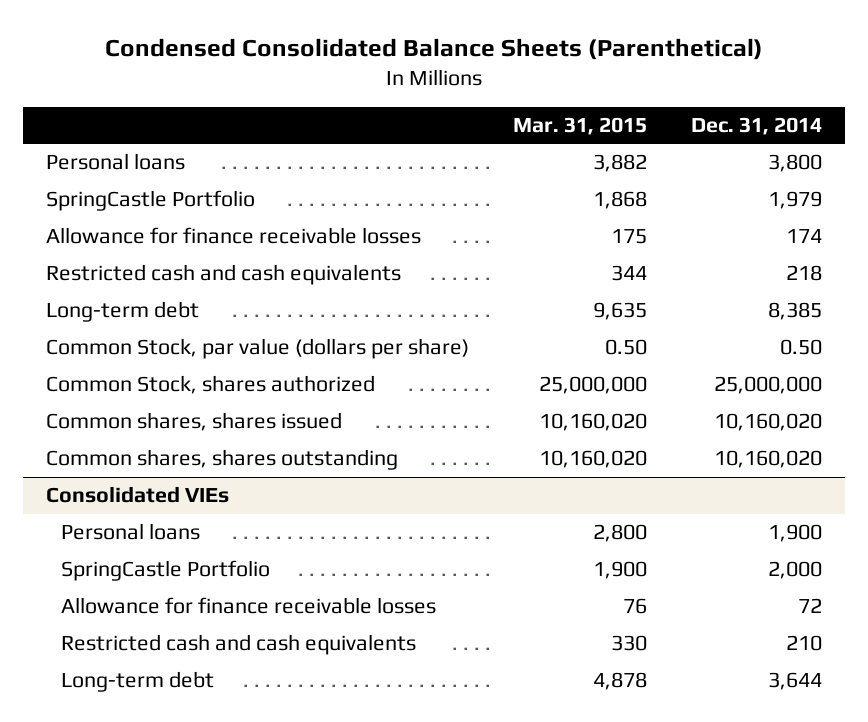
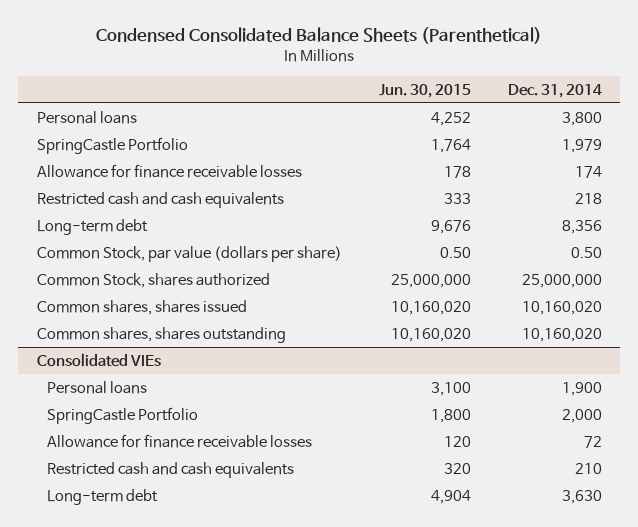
[512,116,647,135] Mar. 31, 2015 -> none
none -> [378,83,471,98] Jun. 30, 2015
[768,302,823,321] 8,385 -> [561,219,602,234] 8,356
[768,672,823,691] 3,644 -> [561,489,602,504] 3,630

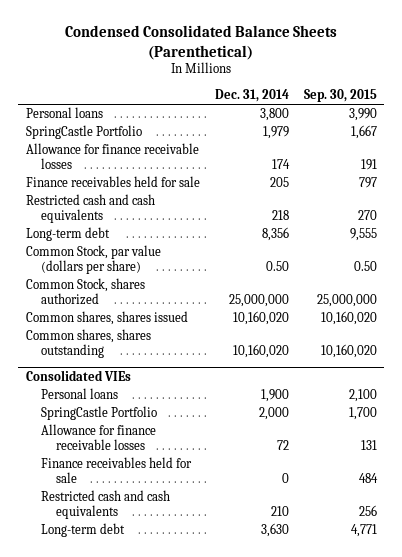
[378,83,471,98] Jun. 30, 2015 -> none
none -> [303,89,377,103] Sep. 30, 2015
none -> [25,176,200,188] Finance receivables held for sale
none -> [40,457,192,484] Finance receivables held for sale

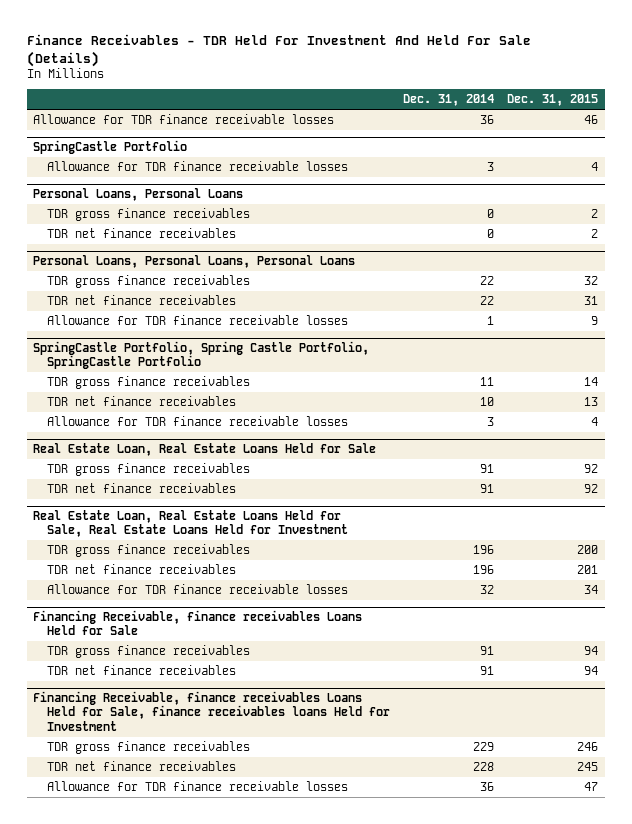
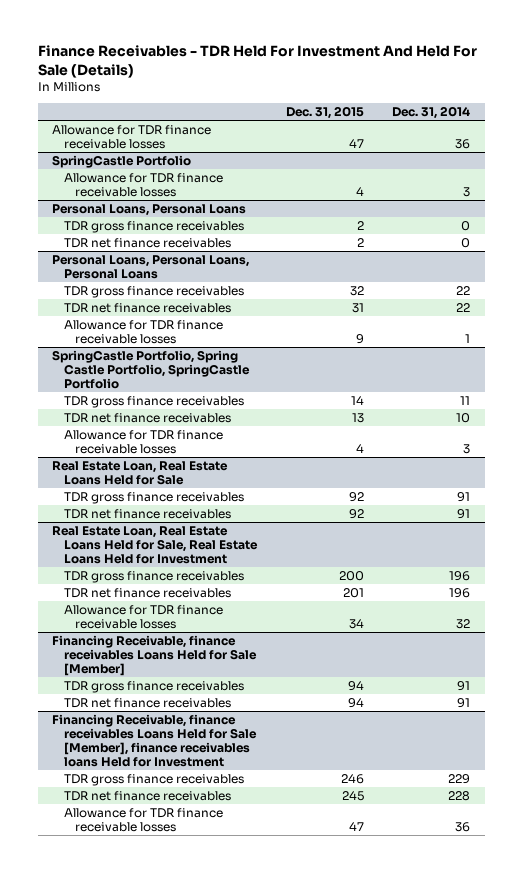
[584,114,599,124] 46 -> [348,139,364,149] 47
[33,610,363,636] Financing Receivable, finance receivables Loans Held for Sale -> [52,635,257,677] Financing Receivable, finance receivables Loans Held for Sale [Member]
[33,691,391,731] Financing Receivable, finance receivables Loans Held for Sale, finance receivables loans Held for Investment -> [52,714,257,768] Financing Receivable, finance receivables Loans Held for Sale [Member], finance receivables loans Held for Investment

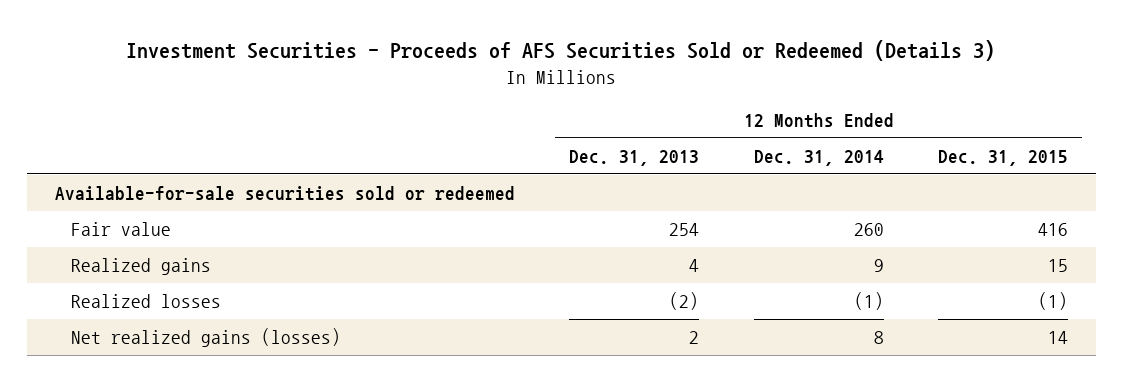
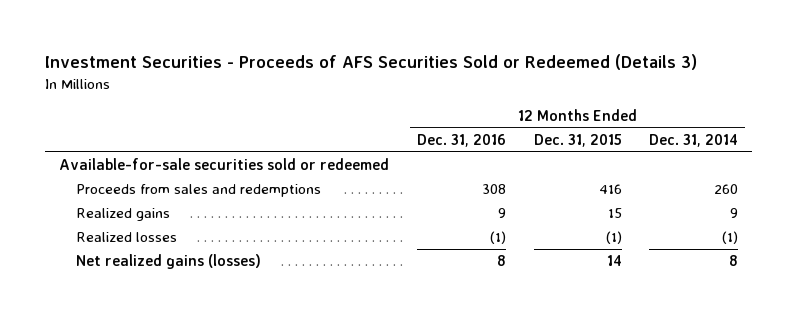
[569,149,700,166] Dec. 31, 2013 -> none
none -> [416,133,506,147] Dec. 31, 2016
[71,222,172,237] Fair value -> [75,184,321,198] Proceeds from sales and redemptions

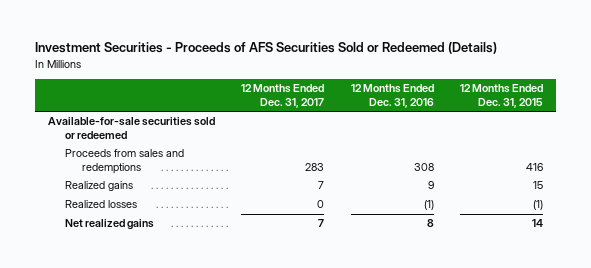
[44,54,697,71] Investment Securities - Proceeds of AFS Securities Sold or Redeemed (Details 3) -> [34,42,497,55] Investment Securities - Proceeds of AFS Securities Sold or Redeemed (Details)
[649,133,739,147] Dec. 31, 2014 -> none
none -> [241,84,325,108] 12 Months Ended Dec. 31, 2017
[75,254,261,270] Net realized gains (losses) -> [64,219,154,231] Net realized gains

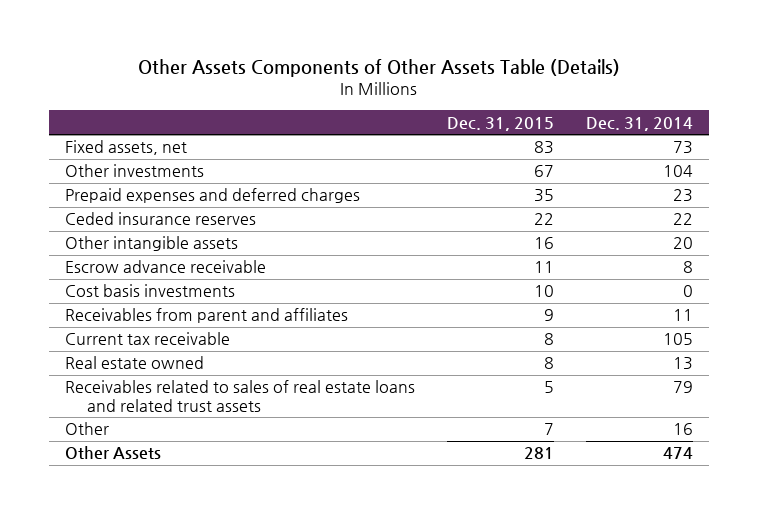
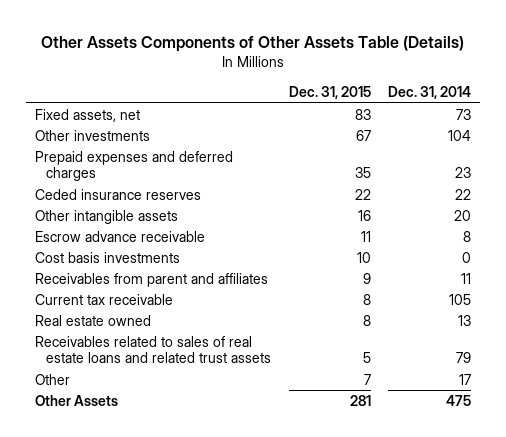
[673,423,694,436] 16 -> [459,373,472,385] 17
[663,447,694,460] 474 -> [446,394,472,406] 475

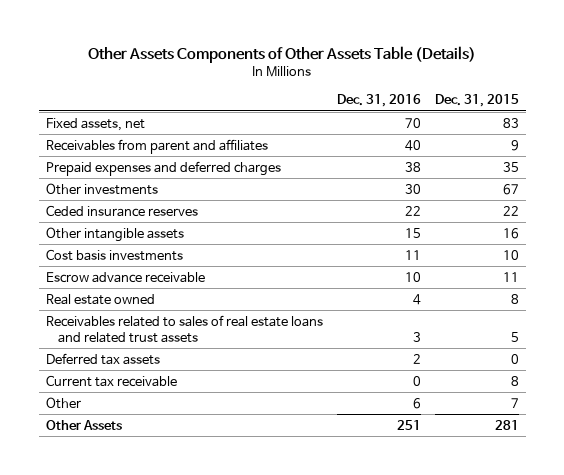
[388,86,472,100] Dec. 31, 2014 -> none
none -> [336,93,421,107] Dec. 31, 2016
[35,272,269,287] Receivables from parent and affiliates -> [45,138,268,154] Receivables from parent and affiliates
[35,129,151,141] Other investments -> [45,182,158,195] Other investments
[35,230,206,242] Escrow advance receivable -> [45,271,205,283] Escrow advance receivable
none -> [45,352,160,365] Deferred tax assets
[35,293,174,305] Current tax receivable -> [45,374,177,387] Current tax receivable

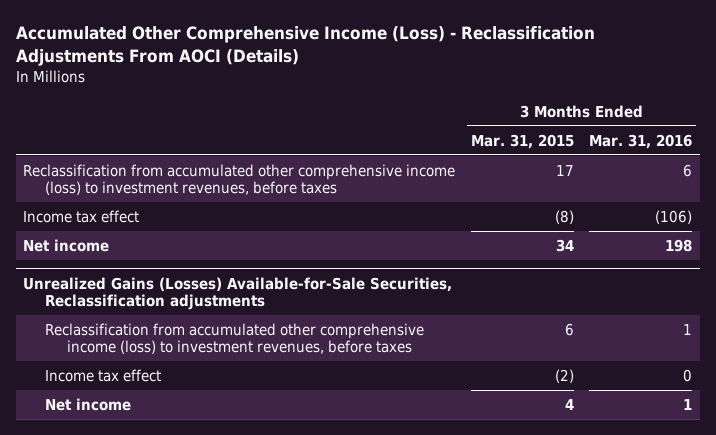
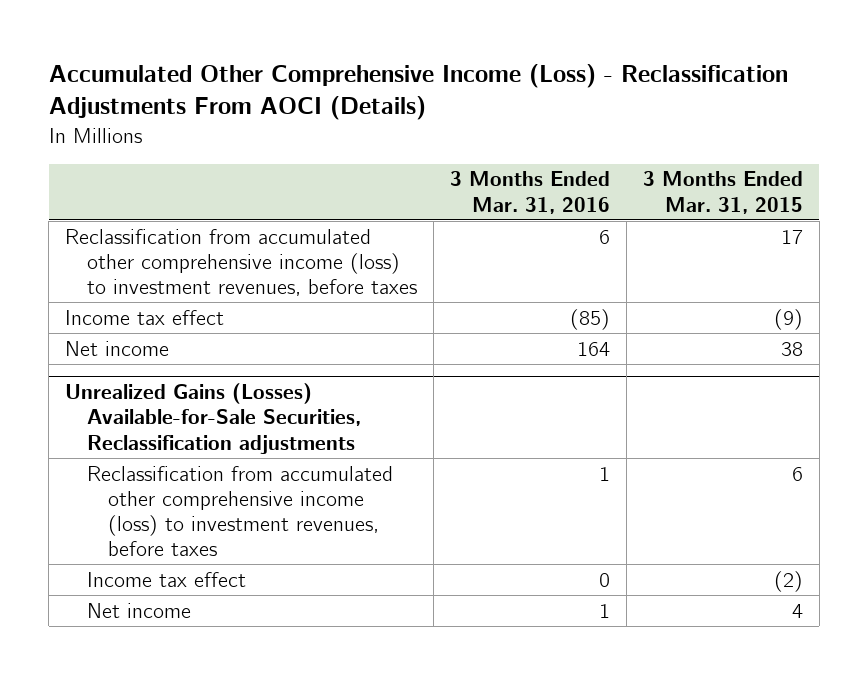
[554,209,574,224] (8) -> [773,308,803,330] (9)
[655,209,693,224] (106) -> [569,308,610,330] (85)
[555,238,574,252] 34 -> [780,341,803,356] 38
[665,238,693,252] 198 -> [576,341,610,356] 164

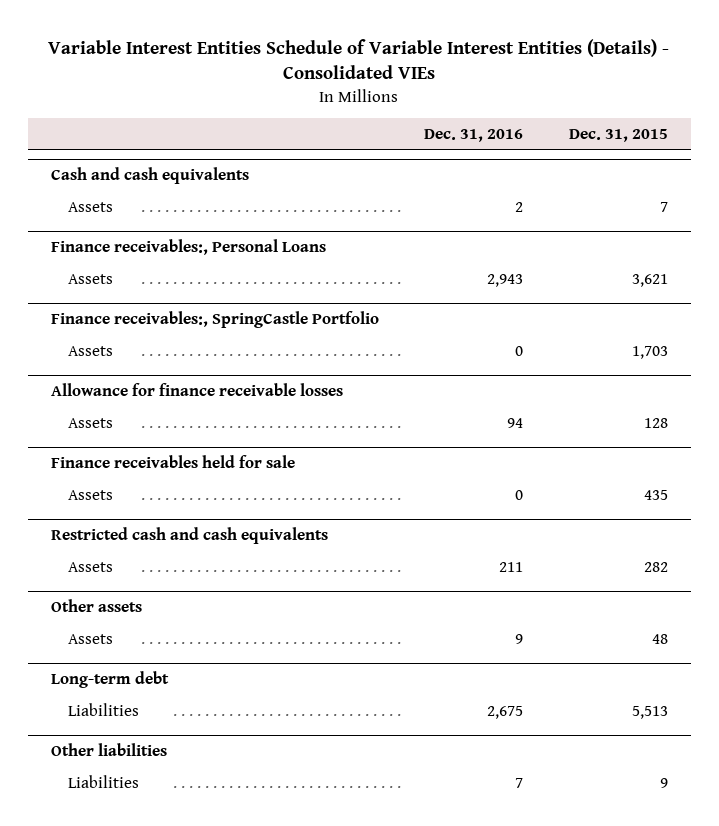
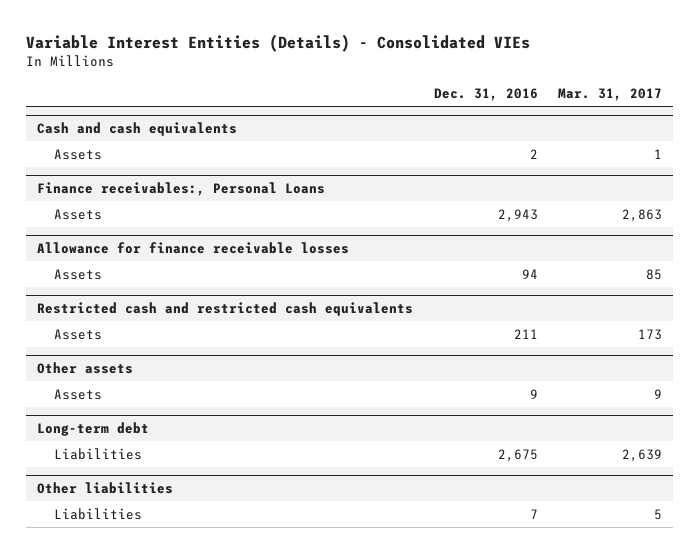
[48,38,670,80] Variable Interest Entities Schedule of Variable Interest Entities (Details) - Consolidated VIEs -> [26,33,531,52] Variable Interest Entities (Details) - Consolidated VIEs
[568,129,668,143] Dec. 31, 2015 -> none
none -> [558,87,663,101] Mar. 31, 2017
[50,311,379,329] Finance receivables:, SpringCastle Portfolio -> none
[67,345,113,356] Assets -> none
[50,455,295,469] Finance receivables held for sale -> none
[67,489,113,500] Assets -> none
[50,527,328,545] Restricted cash and cash equivalents -> [36,302,413,317] Restricted cash and restricted cash equivalents

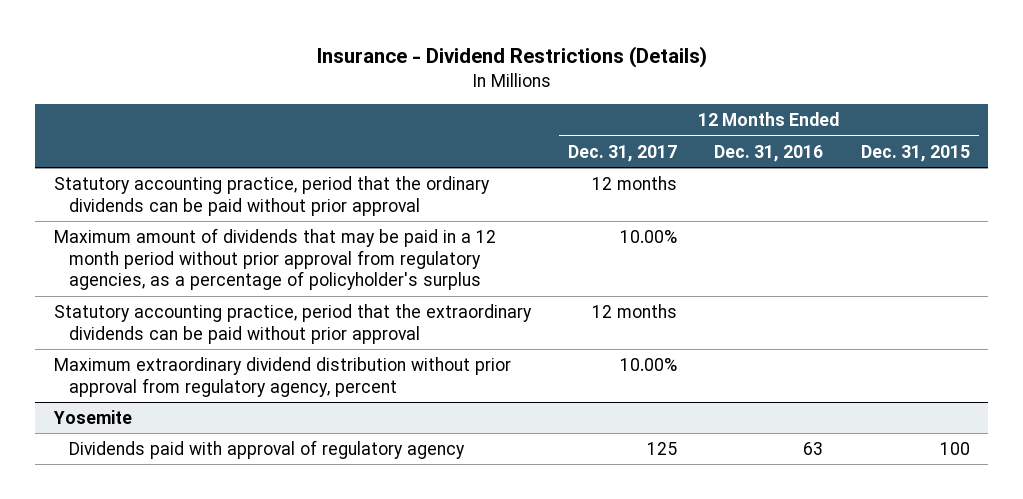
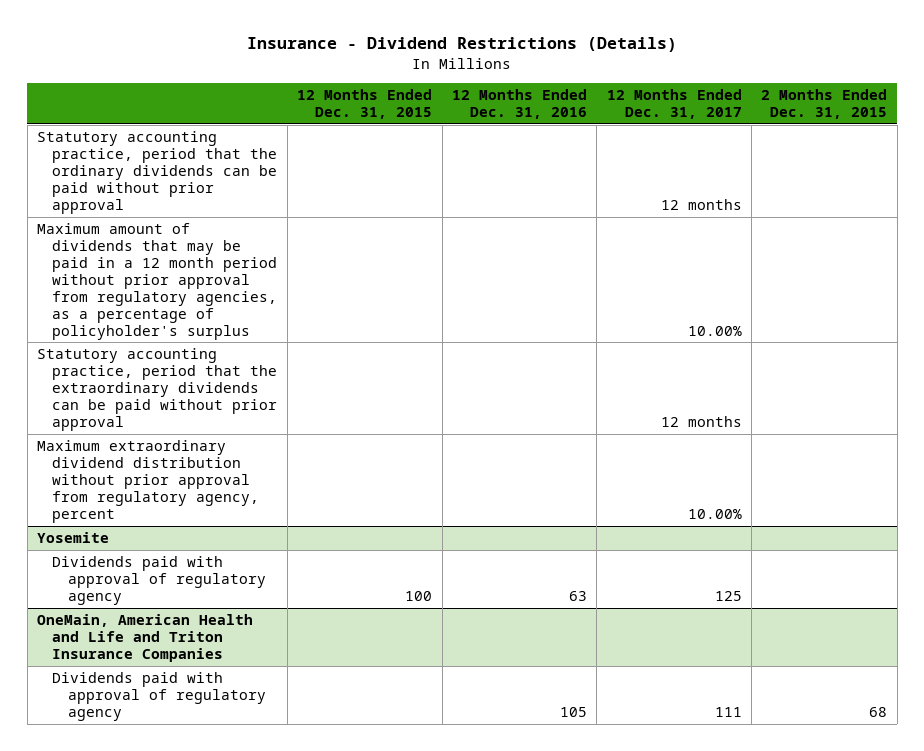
none -> [761,89,888,120] 2 Months Ended Dec. 31, 2015
none -> [37,614,254,662] OneMain, American Health and Life and Triton Insurance Companies
none -> [52,672,266,721] Dividends paid with approval of regulatory agency

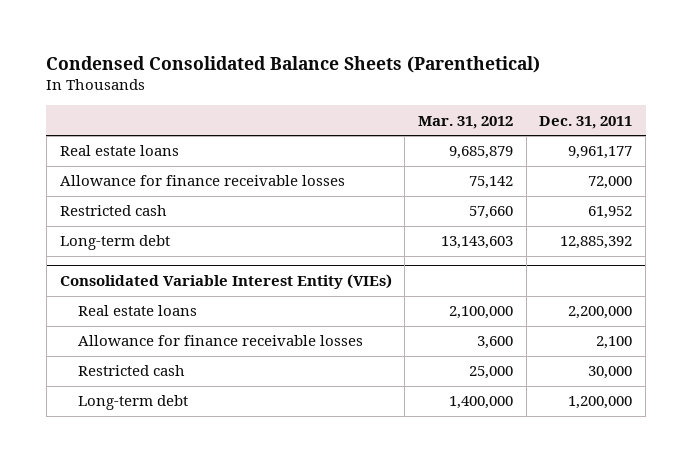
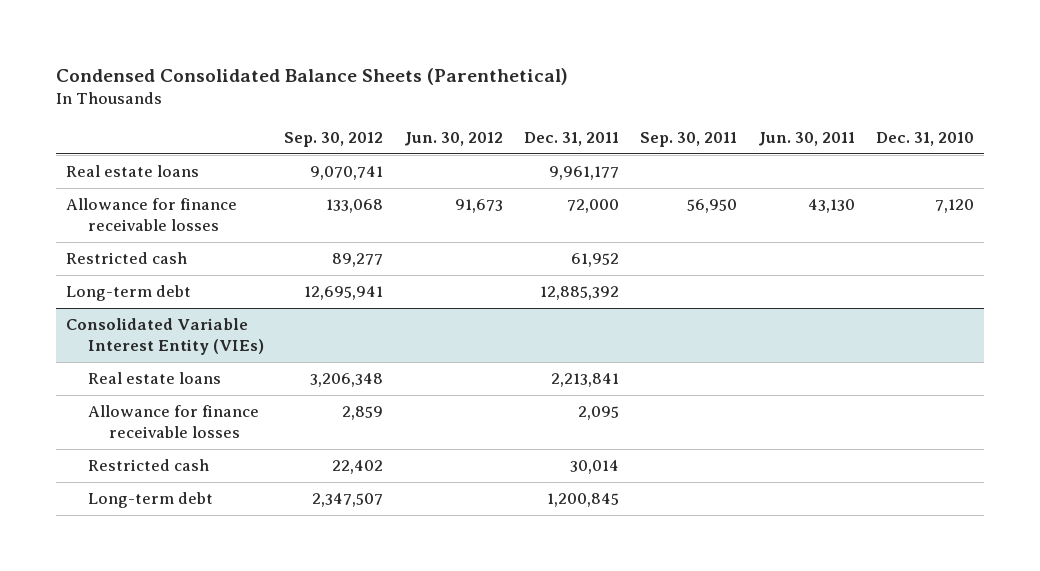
[417,115,513,129] Mar. 31, 2012 -> none
none -> [284,132,384,148] Sep. 30, 2012
none -> [404,132,504,147] Jun. 30, 2012
none -> [639,132,737,148] Sep. 30, 2011
none -> [757,132,855,147] Jun. 30, 2011
none -> [875,132,974,147] Dec. 31, 2010
[568,306,633,320] 2,200,000 -> [551,373,620,388] 2,213,841
[596,336,633,350] 2,100 -> [578,406,620,421] 2,095
[588,366,633,380] 30,000 -> [570,460,620,475] 30,014
[568,396,633,410] 1,200,000 -> [547,493,620,508] 1,200,845

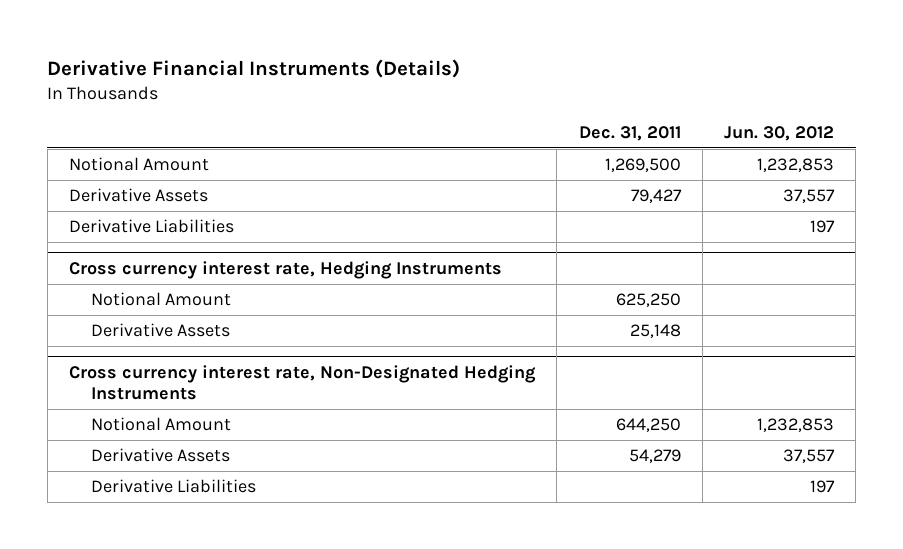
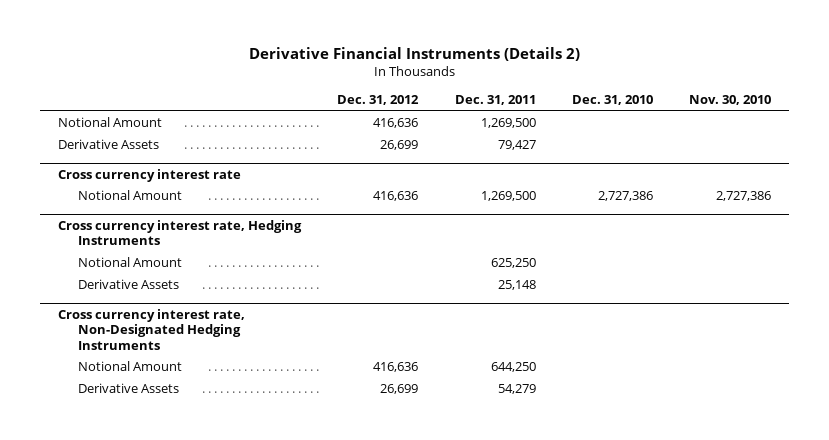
[47,59,461,79] Derivative Financial Instruments (Details) -> [248,47,580,62] Derivative Financial Instruments (Details 2)
[724,126,835,142] Jun. 30, 2012 -> none
none -> [337,95,420,106] Dec. 31, 2012
none -> [571,95,653,106] Dec. 31, 2010
none -> [689,95,772,106] Nov. 30, 2010
[69,219,235,234] Derivative Liabilities -> none
none -> [58,169,242,183] Cross currency interest rate
none -> [77,190,182,201] Notional Amount
[91,479,257,494] Derivative Liabilities -> none

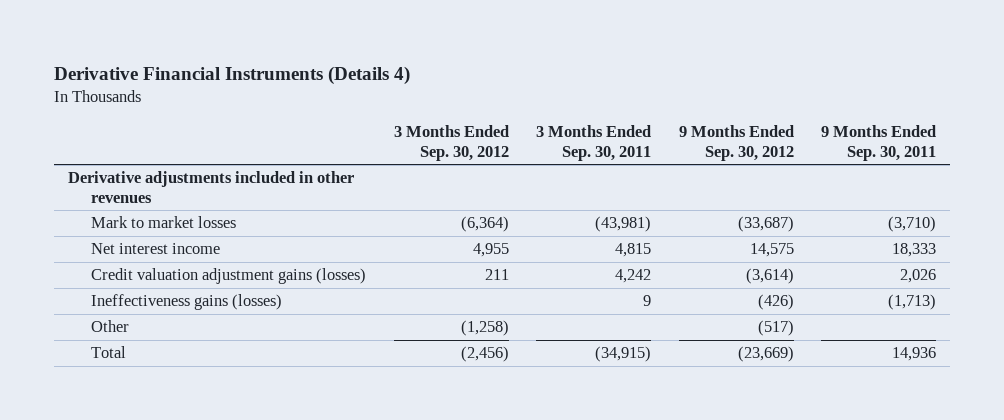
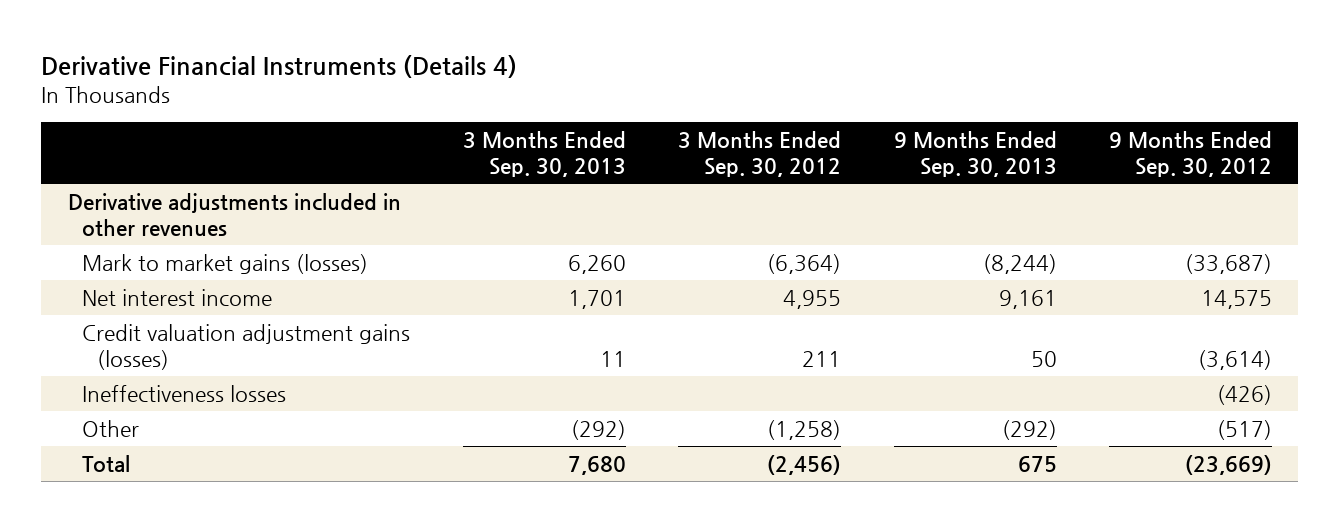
[536,125,652,161] 3 Months Ended Sep. 30, 2011 -> none
[821,125,937,161] 9 Months Ended Sep. 30, 2011 -> none
none -> [462,131,626,177] 3 Months Ended Sep. 30, 2013
none -> [893,131,1057,177] 9 Months Ended Sep. 30, 2013
[91,216,237,229] Mark to market losses -> [82,253,369,274] Mark to market gains (losses)
[91,294,283,311] Ineffectiveness gains (losses) -> [82,384,287,402] Ineffectiveness losses

